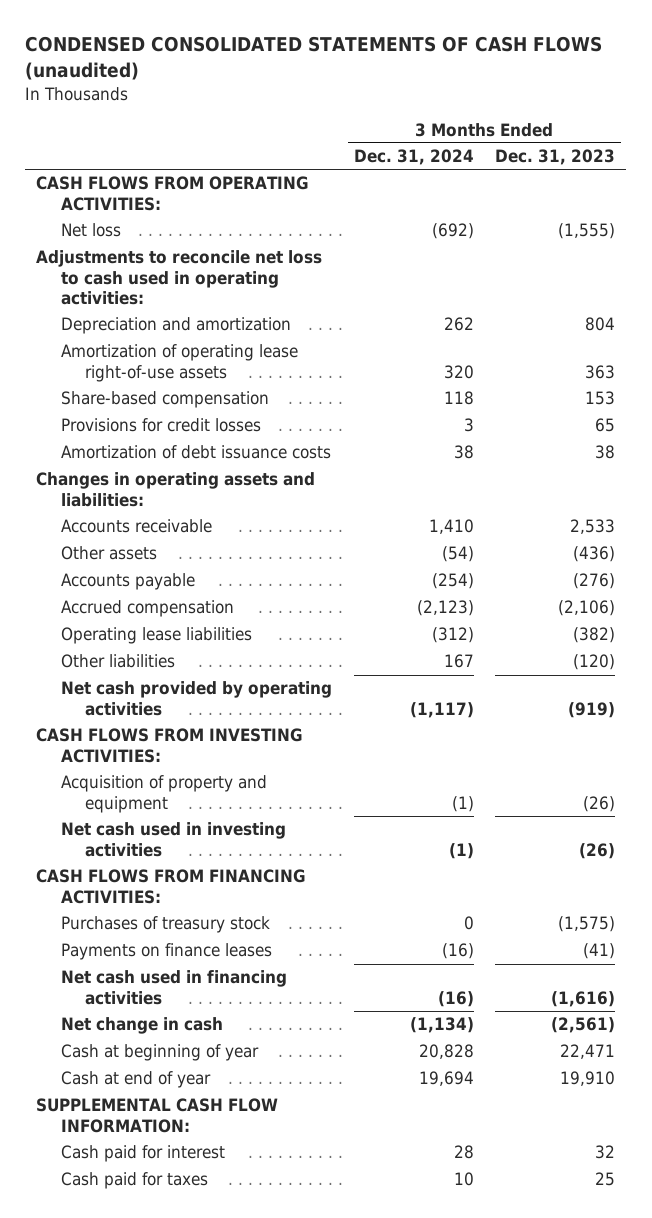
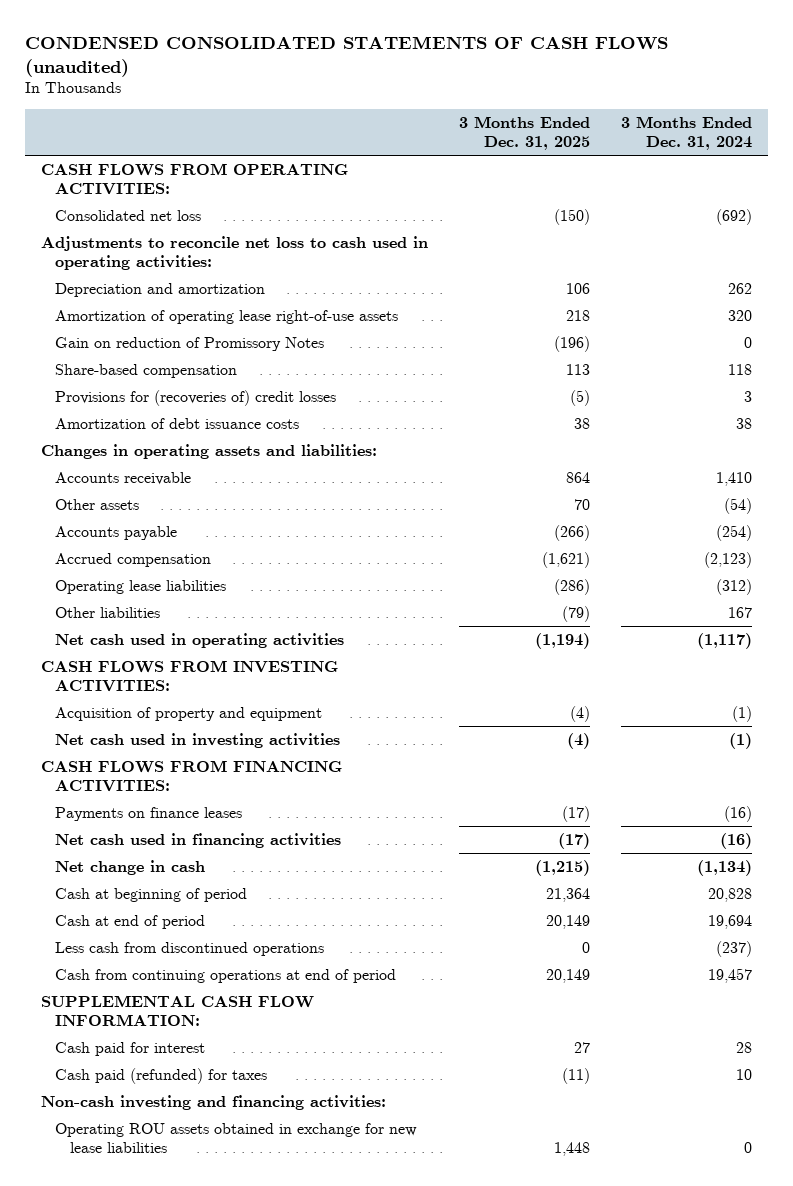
[495,149,616,166] Dec. 31, 2023 -> none
none -> [458,115,590,150] 3 Months Ended Dec. 31, 2025
[60,223,121,238] Net loss -> [55,209,202,221] Consolidated net loss
none -> [55,336,325,351] Gain on reduction of Promissory Notes
[60,418,261,433] Provisions for credit losses -> [55,389,337,406] Provisions for (recoveries of) credit losses
[60,681,332,716] Net cash provided by operating activities -> [55,632,345,648] Net cash used in operating activities
[60,916,270,934] Purchases of treasury stock -> none
[60,1044,259,1062] Cash at beginning of year -> [55,887,248,902] Cash at beginning of period
[60,1071,211,1089] Cash at end of year -> [55,914,206,929] Cash at end of period
none -> [55,941,325,956] Less cash from discontinued operations
none -> [55,968,397,983] Cash from continuing operations at end of period
[60,1172,208,1190] Cash paid for taxes -> [55,1067,268,1084] Cash paid (refunded) for taxes
none -> [40,1094,386,1110] Non-cash investing and financing activities:
none -> [55,1122,418,1154] Operating ROU assets obtained in exchange for new lease liabilities

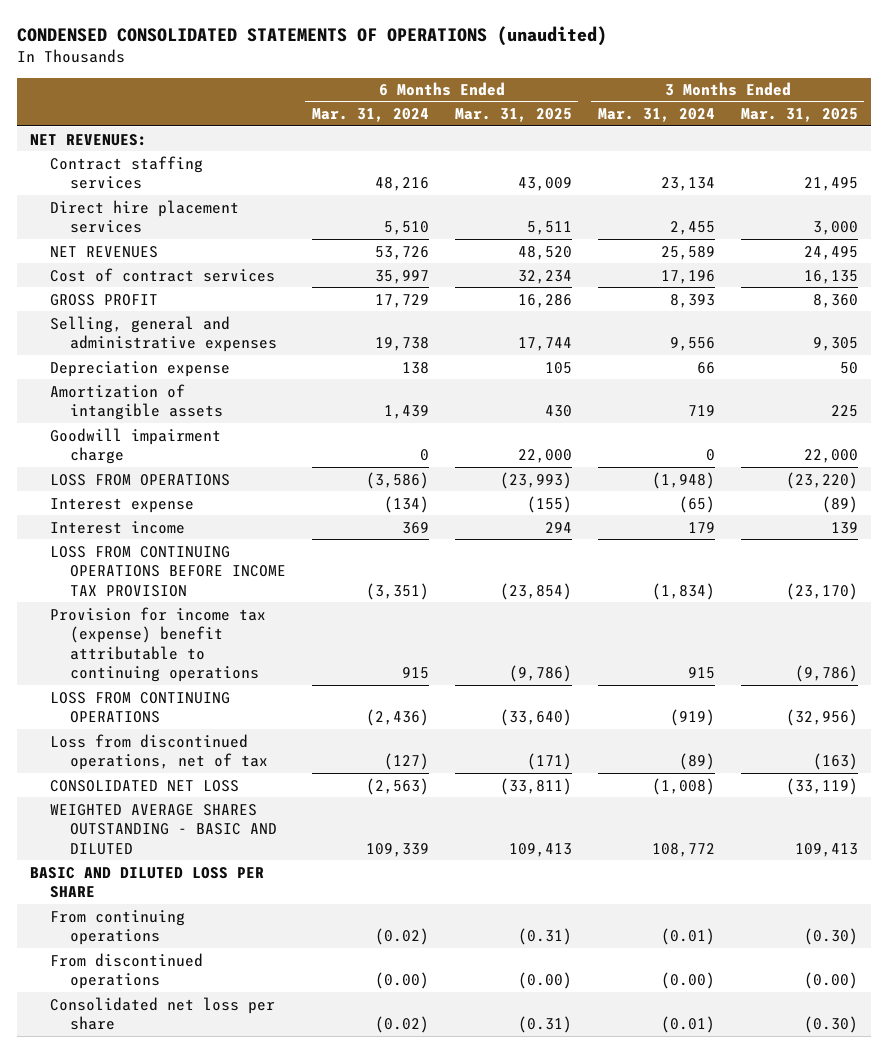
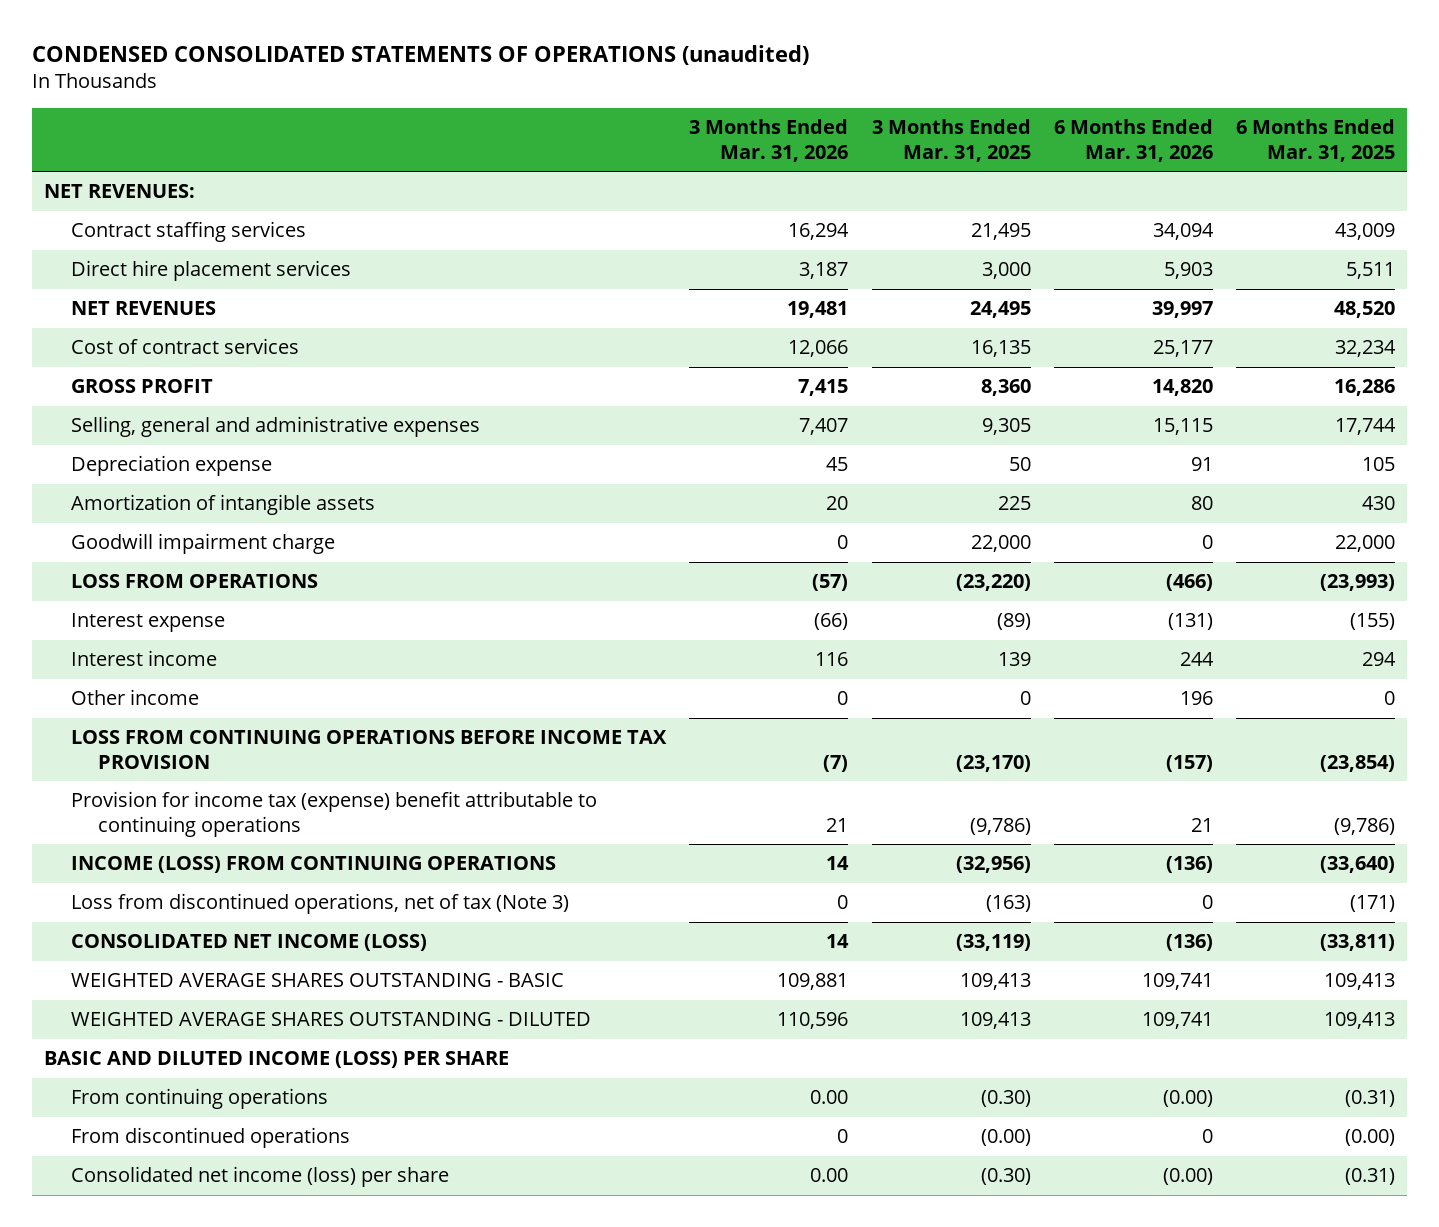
[311,108,429,123] Mar. 31, 2024 -> none
[597,108,715,123] Mar. 31, 2024 -> none
none -> [689,119,849,162] 3 Months Ended Mar. 31, 2026
none -> [1053,119,1213,162] 6 Months Ended Mar. 31, 2026
none -> [71,689,200,706] Other income
[49,691,230,724] LOSS FROM CONTINUING OPERATIONS -> [71,856,557,874] INCOME (LOSS) FROM CONTINUING OPERATIONS
[49,733,268,771] Loss from discontinued operations, net of tax -> [71,893,570,915] Loss from discontinued operations, net of tax (Note 3)
[49,779,239,792] CONSOLIDATED NET LOSS -> [71,934,428,952] CONSOLIDATED NET INCOME (LOSS)
none -> [71,973,565,988] WEIGHTED AVERAGE SHARES OUTSTANDING - BASIC
[49,803,277,855] WEIGHTED AVERAGE SHARES OUTSTANDING - BASIC AND DILUTED -> [71,1012,592,1027] WEIGHTED AVERAGE SHARES OUTSTANDING - DILUTED
[29,866,264,899] BASIC AND DILUTED LOSS PER SHARE -> [44,1051,510,1069] BASIC AND DILUTED INCOME (LOSS) PER SHARE
[49,996,275,1031] Consolidated net loss per share -> [71,1166,450,1188] Consolidated net income (loss) per share

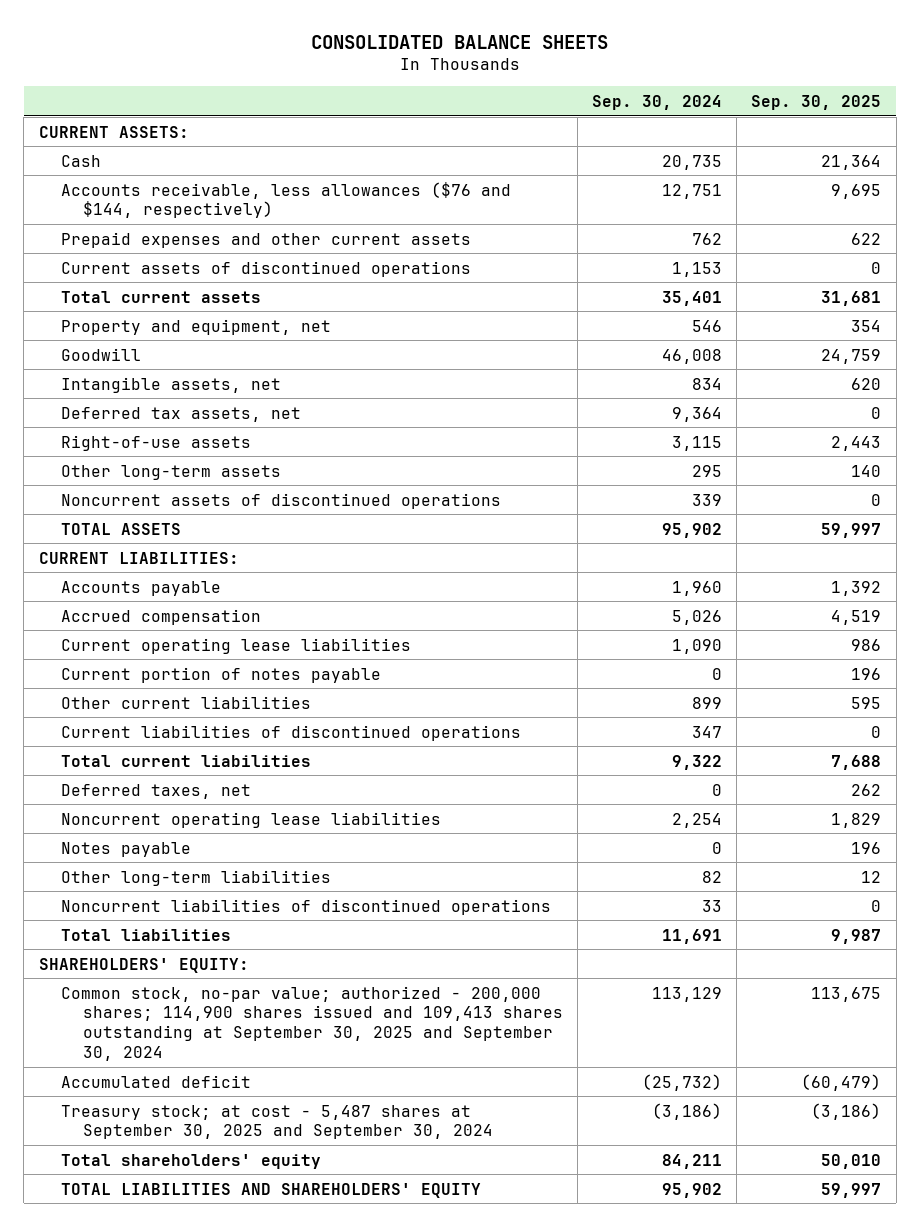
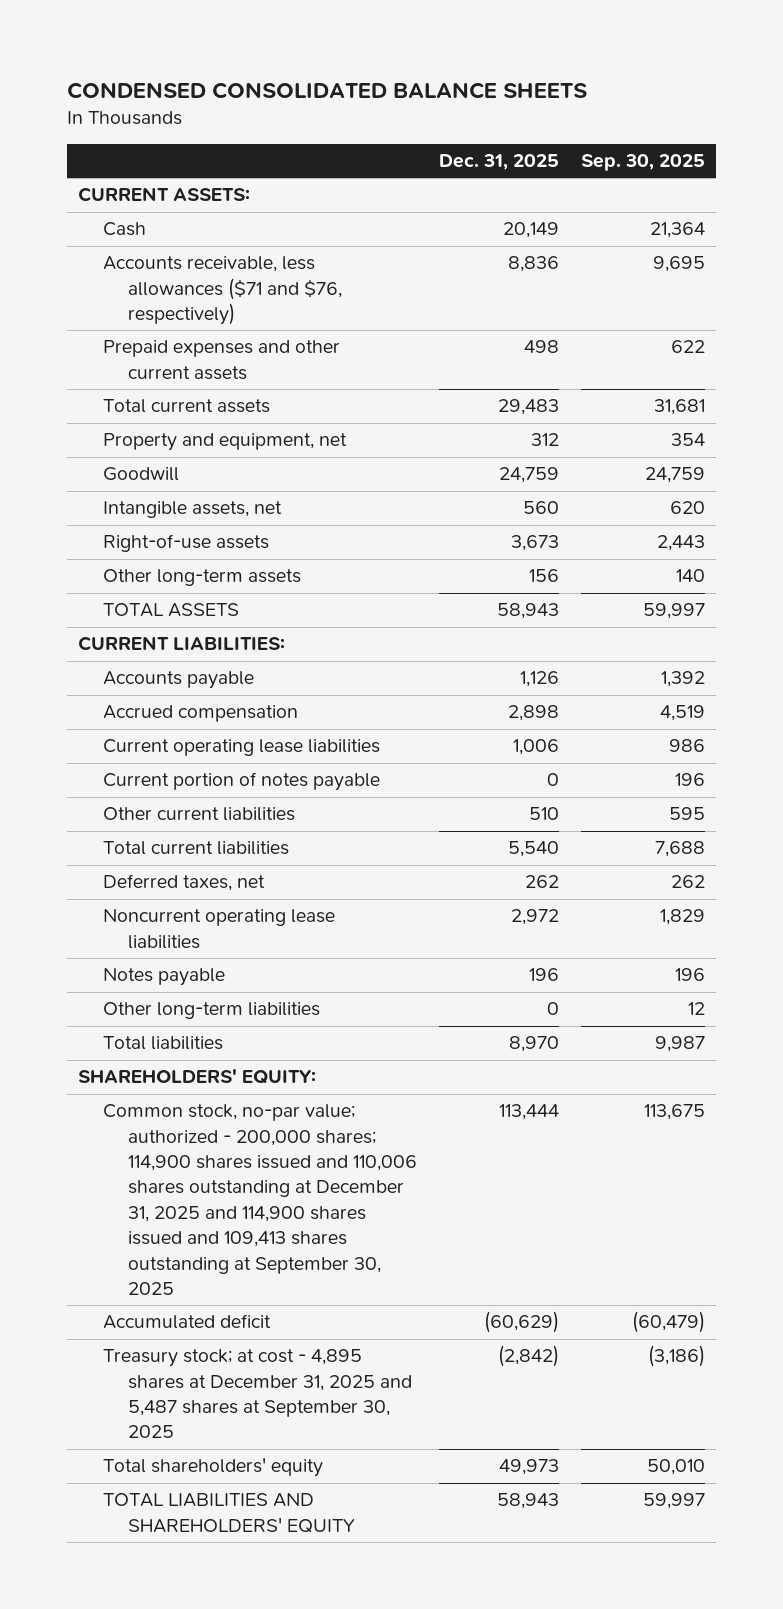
[310,34,608,49] CONSOLIDATED BALANCE SHEETS -> [67,81,588,99] CONDENSED CONSOLIDATED BALANCE SHEETS
[592,94,723,110] Sep. 30, 2024 -> none
none -> [438,153,559,170] Dec. 31, 2025
[60,181,511,219] Accounts receivable, less allowances ($76 and $144, respectively) -> [102,256,342,326] Accounts receivable, less allowances ($71 and $76, respectively)
[60,260,471,277] Current assets of discontinued operations -> none
[60,406,301,422] Deferred tax assets, net -> none
[60,492,501,509] Noncurrent assets of discontinued operations -> none
[60,724,521,741] Current liabilities of discontinued operations -> none
[60,898,551,915] Noncurrent liabilities of discontinued operations -> none
[60,985,563,1061] Common stock, no-par value; authorized - 200,000 shares; 114,900 shares issued and 109,413 shares outstanding at September 30, 2025 and September 30, 2024 -> [102,1104,417,1295] Common stock, no-par value; authorized - 200,000 shares; 114,900 shares issued and 110,006 shares outstanding at December 31, 2025 and 114,900 shares issued and 109,413 shares outstanding at September 30, 2025
[60,1104,493,1140] Treasury stock; at cost - 5,487 shares at September 30, 2025 and September 30, 2024 -> [102,1349,412,1439] Treasury stock; at cost - 4,895 shares at December 31, 2025 and 5,487 shares at September 30, 2025

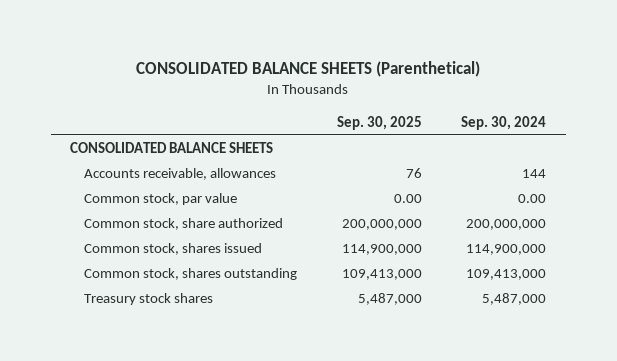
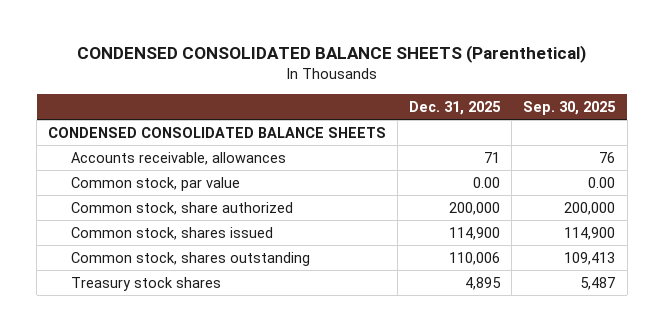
[136,60,481,77] CONSOLIDATED BALANCE SHEETS (Parenthetical) -> [76,45,586,64] CONDENSED CONSOLIDATED BALANCE SHEETS (Parenthetical)
[461,115,547,130] Sep. 30, 2024 -> none
none -> [409,100,502,115] Dec. 31, 2025
[70,141,274,153] CONSOLIDATED BALANCE SHEETS -> [48,126,387,138] CONDENSED CONSOLIDATED BALANCE SHEETS
[341,218,422,230] 200,000,000 -> [564,201,616,215] 200,000
[341,243,422,255] 114,900,000 -> [564,226,616,240] 114,900
[341,268,422,280] 109,413,000 -> [564,251,616,265] 109,413
[357,292,422,305] 5,487,000 -> [580,276,616,290] 5,487

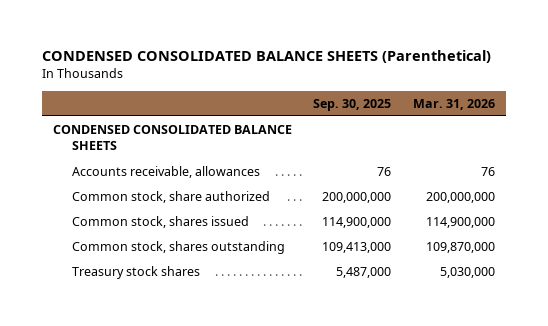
[409,100,502,115] Dec. 31, 2025 -> none
none -> [412,98,495,110] Mar. 31, 2026
[70,176,240,191] Common stock, par value -> none
[564,201,616,215] 200,000 -> [322,192,392,204] 200,000,000
[564,226,616,240] 114,900 -> [322,217,392,229] 114,900,000
[564,251,616,265] 109,413 -> [322,242,392,254] 109,413,000
[580,276,616,290] 5,487 -> [336,267,392,279] 5,487,000

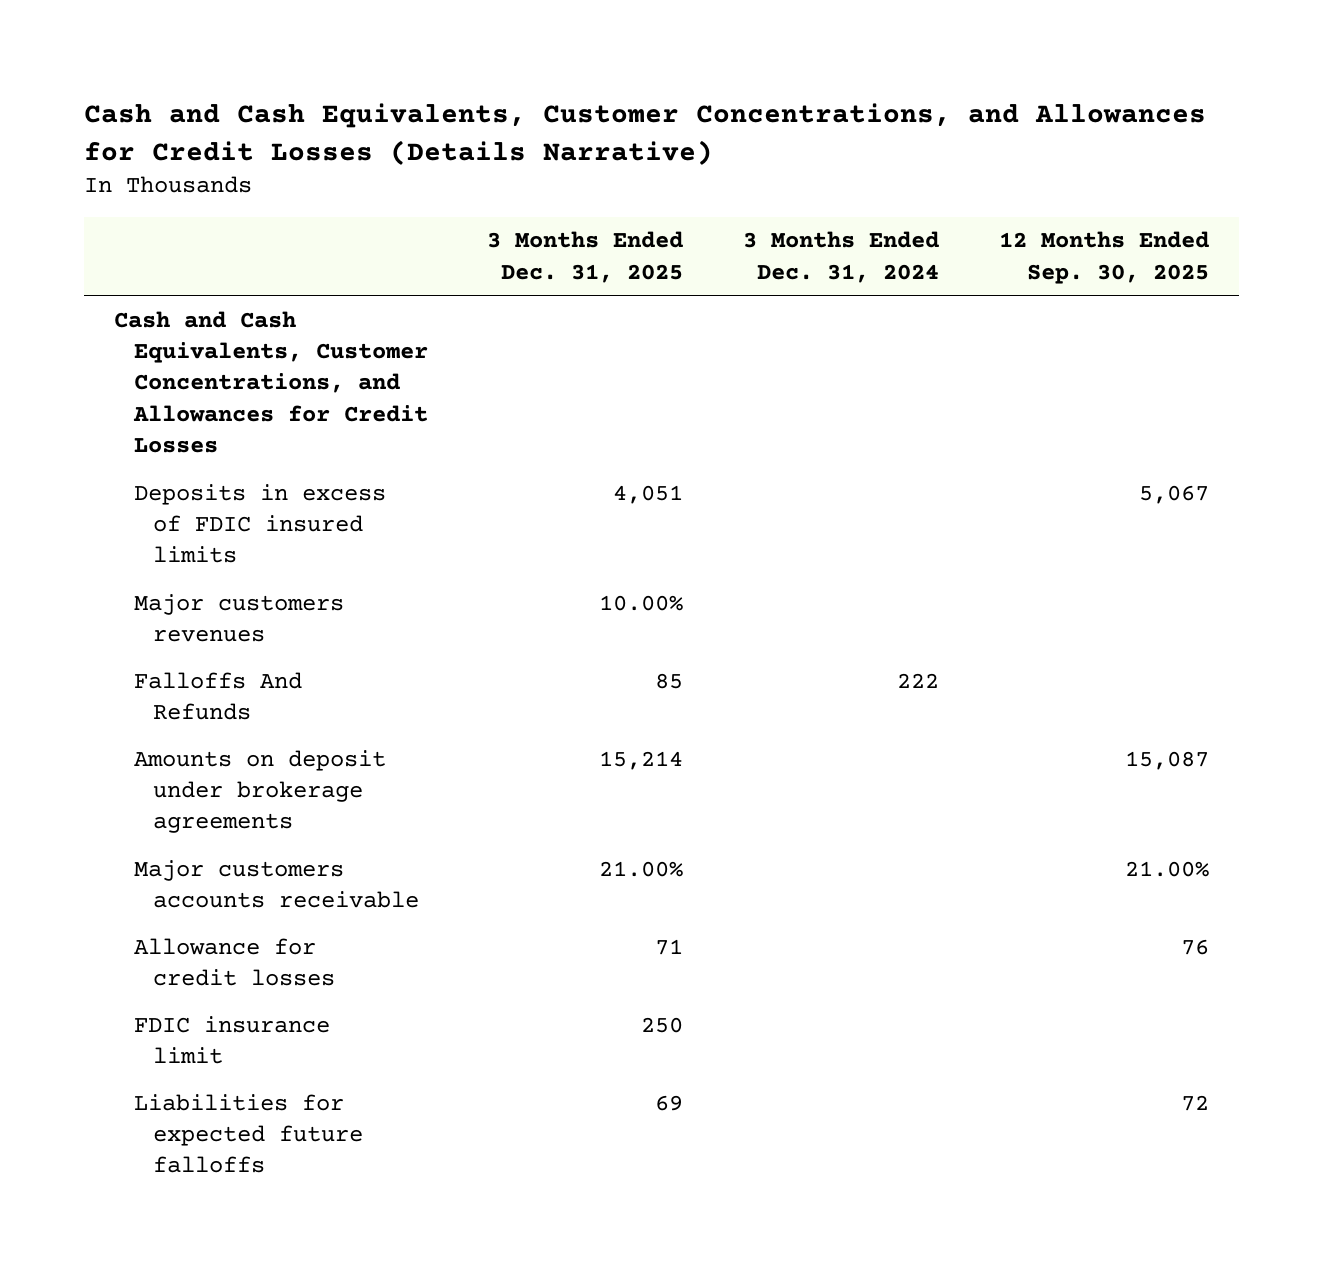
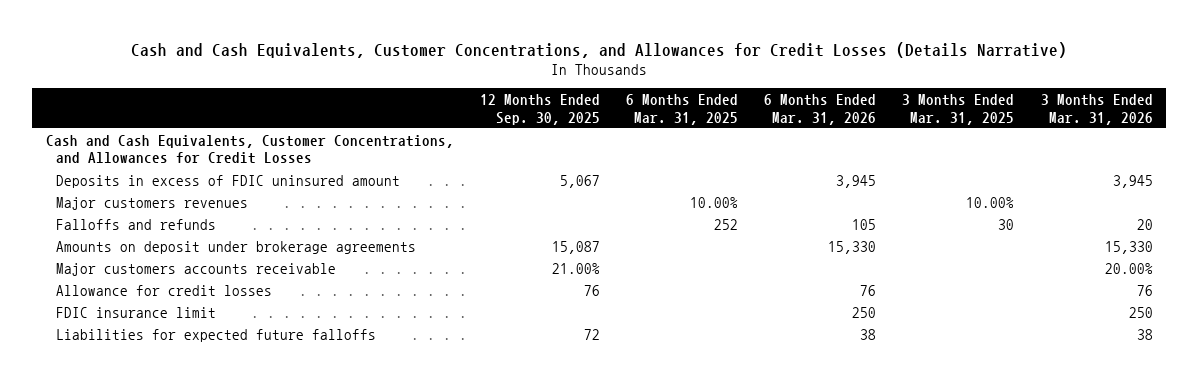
[487,231,684,283] 3 Months Ended Dec. 31, 2025 -> none
[743,231,940,283] 3 Months Ended Dec. 31, 2024 -> none
none -> [626,93,739,125] 6 Months Ended Mar. 31, 2025
none -> [764,93,877,125] 6 Months Ended Mar. 31, 2026
none -> [902,93,1015,125] 3 Months Ended Mar. 31, 2025
none -> [1040,93,1153,125] 3 Months Ended Mar. 31, 2026
[133,483,386,564] Deposits in excess of FDIC insured limits -> [56,174,401,188] Deposits in excess of FDIC uninsured amount
[133,671,302,720] Falloffs And Refunds -> [56,218,217,230] Falloffs and refunds

